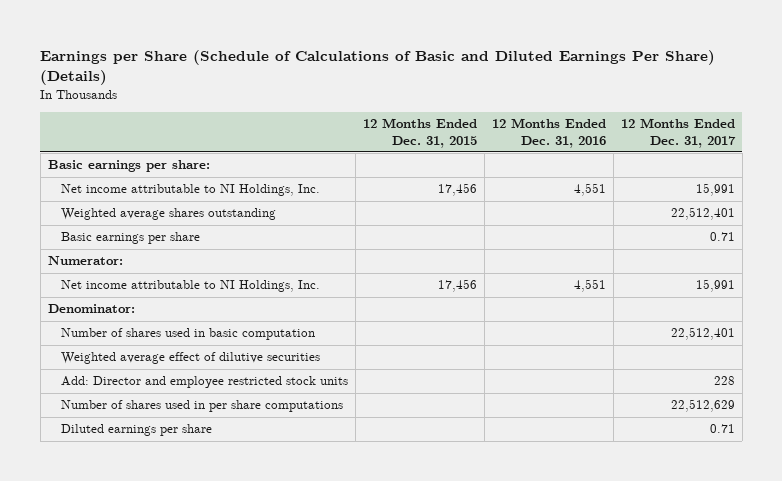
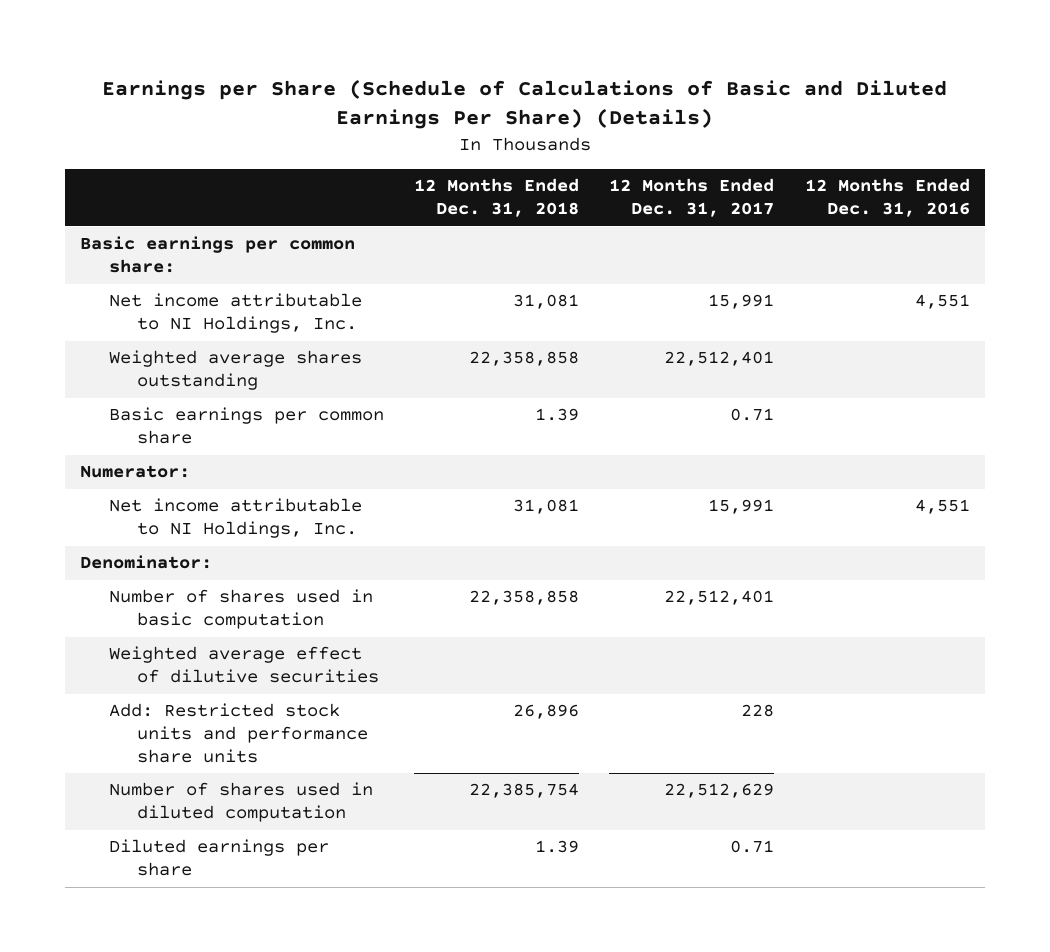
[362,118,477,148] 12 Months Ended Dec. 31, 2015 -> none
none -> [414,178,580,218] 12 Months Ended Dec. 31, 2018
[47,160,210,173] Basic earnings per share: -> [80,236,356,274] Basic earnings per common share:
[60,232,200,245] Basic earnings per share -> [108,407,384,445] Basic earnings per common share
[60,376,348,389] Add: Director and employee restricted stock units -> [108,703,369,764] Add: Restricted stock units and performance share units
[60,400,343,413] Number of shares used in per share computations -> [108,782,373,823] Number of shares used in diluted computation

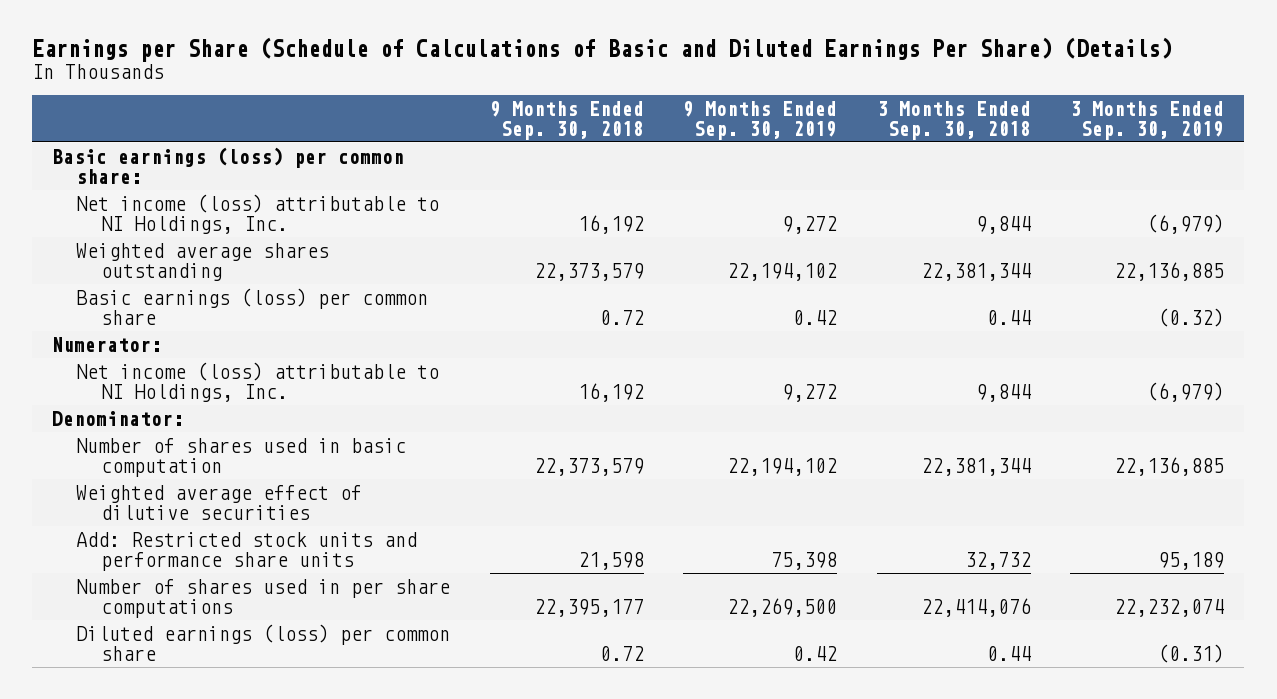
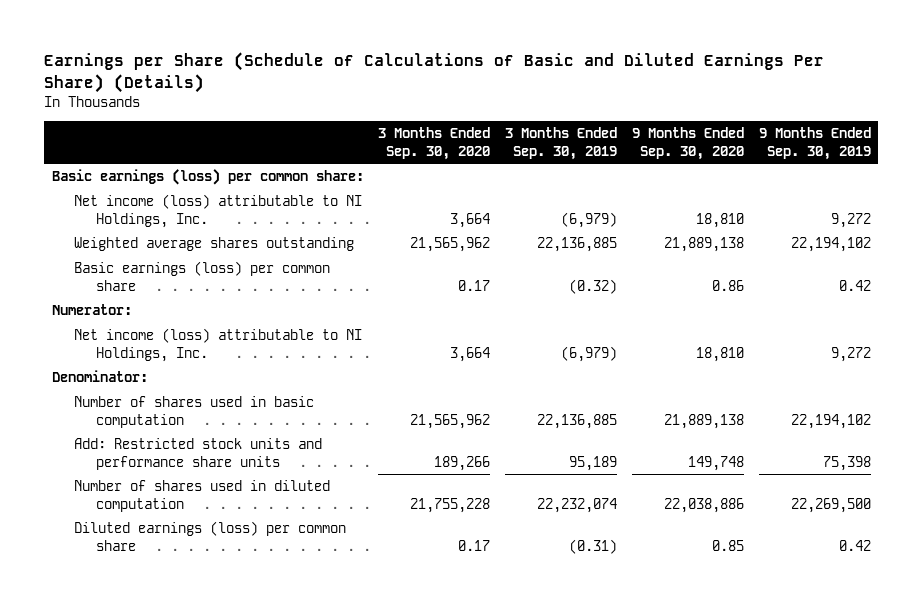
[489,101,644,140] 9 Months Ended Sep. 30, 2018 -> none
[876,101,1031,140] 3 Months Ended Sep. 30, 2018 -> none
none -> [378,127,491,161] 3 Months Ended Sep. 30, 2020
none -> [631,127,744,161] 9 Months Ended Sep. 30, 2020
[76,484,363,520] Weighted average effect of dilutive securities -> none
[76,578,451,618] Number of shares used in per share computations -> [73,480,330,512] Number of shares used in diluted computation

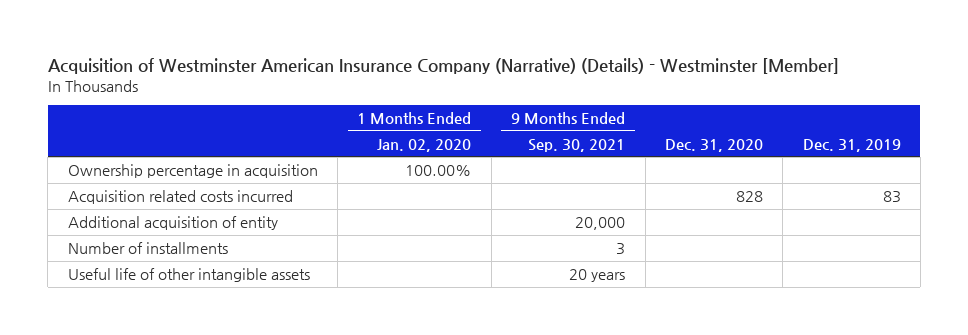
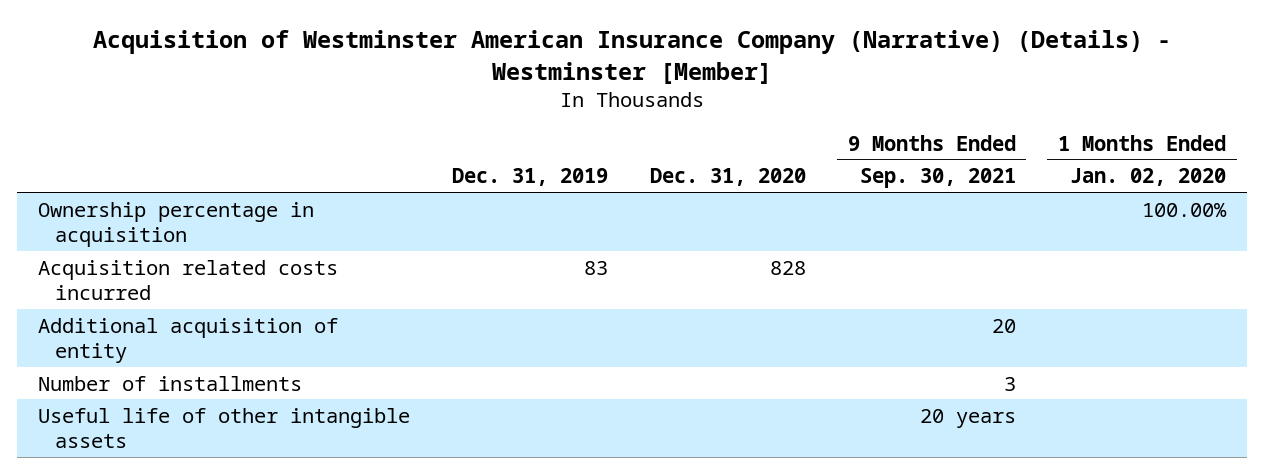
[575,216,626,230] 20,000 -> [991,318,1016,333] 20

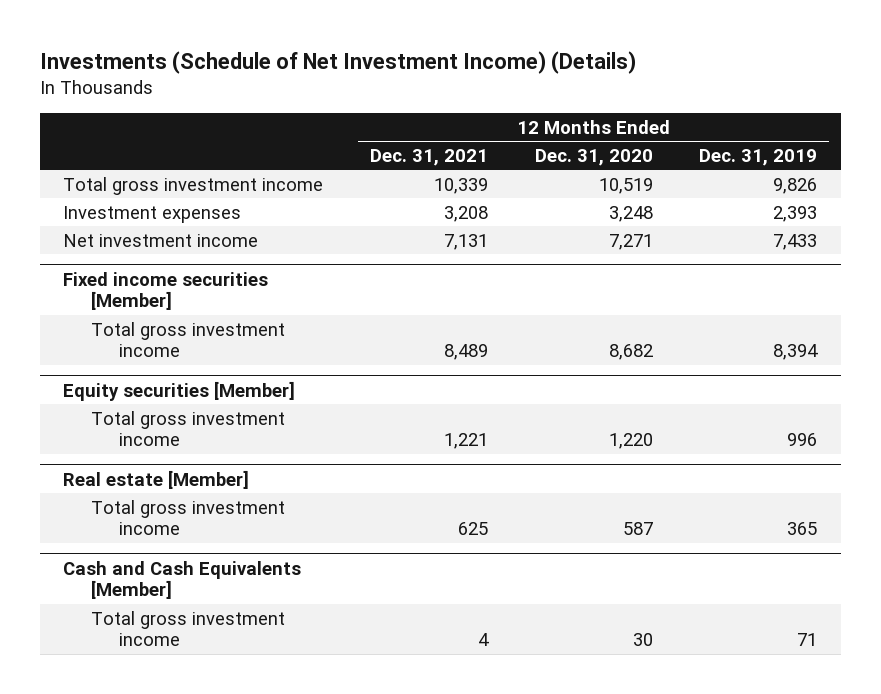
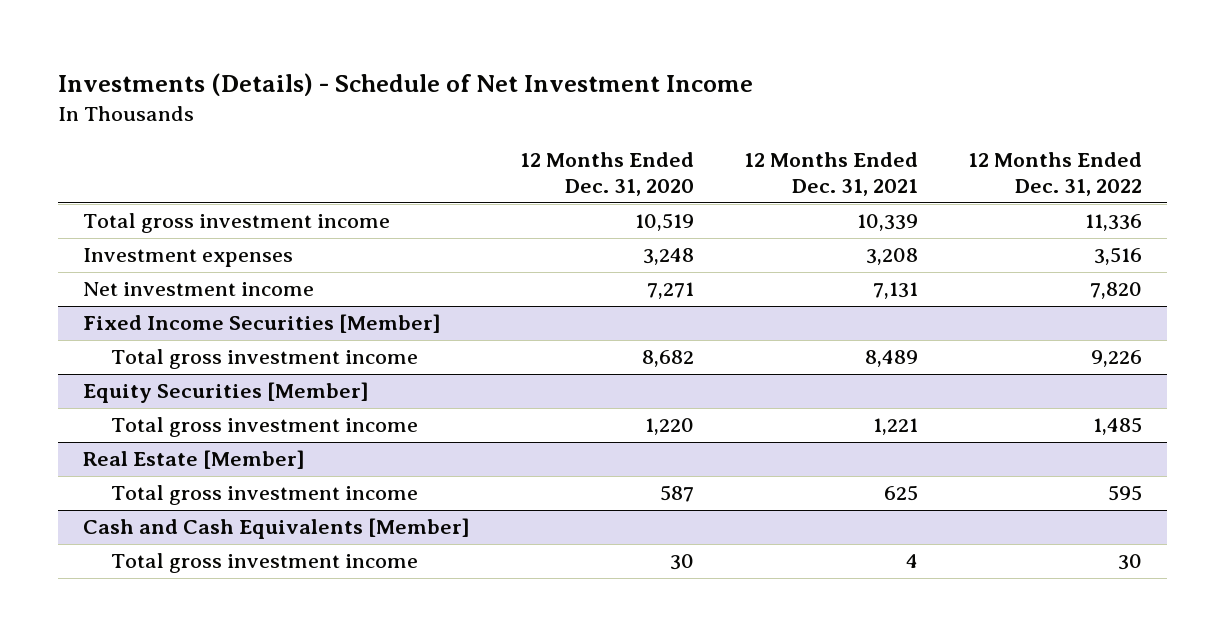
[39,50,636,74] Investments (Schedule of Net Investment Income) (Details) -> [58,72,754,96] Investments (Details) - Schedule of Net Investment Income
[699,148,818,166] Dec. 31, 2019 -> none
none -> [968,152,1143,197] 12 Months Ended Dec. 31, 2022
[63,271,269,311] Fixed income securities [Member] -> [83,314,442,334] Fixed Income Securities [Member]
[63,380,296,401] Equity securities [Member] -> [83,382,370,404] Equity Securities [Member]
[63,469,250,489] Real estate [Member] -> [83,450,306,470] Real Estate [Member]

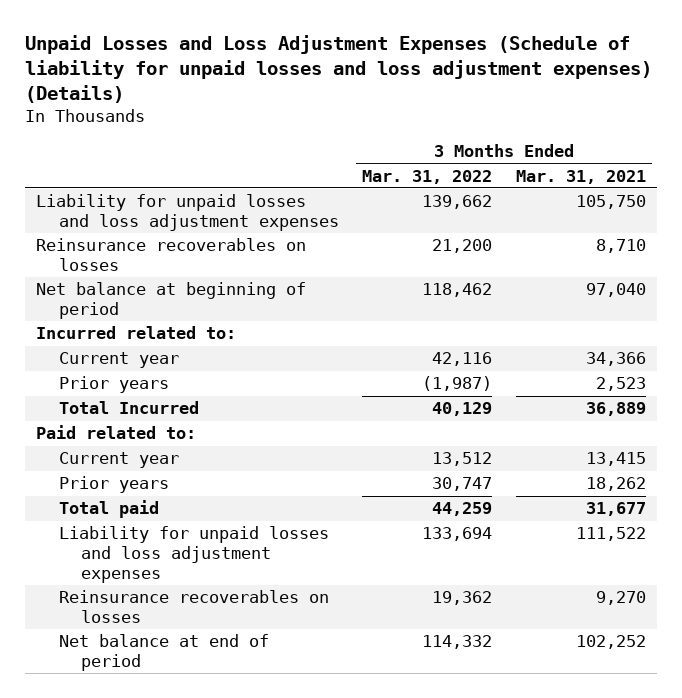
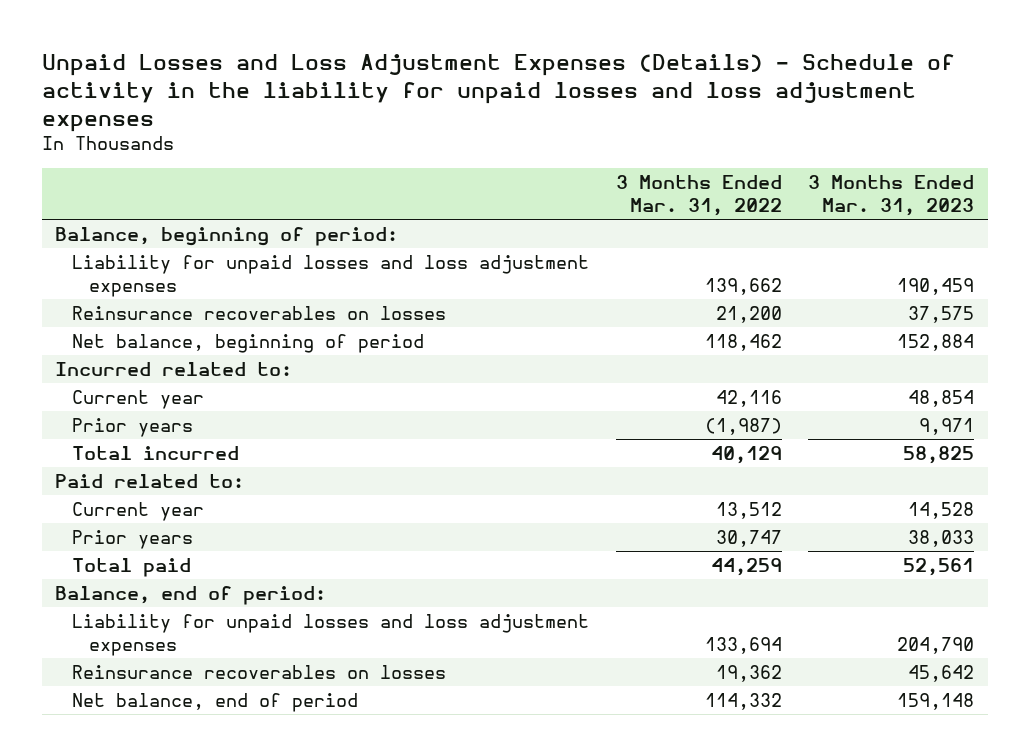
[24,34,652,104] Unpaid Losses and Loss Adjustment Expenses (Schedule of liability for unpaid losses and loss adjustment expenses) (Details) -> [42,54,956,132] Unpaid Losses and Loss Adjustment Expenses (Details) - Schedule of activity in the liability for unpaid losses and loss adjustment expenses
[515,169,646,184] Mar. 31, 2021 -> none
none -> [808,174,975,216] 3 Months Ended Mar. 31, 2023
none -> [55,226,399,246] Balance, beginning of period:
[36,282,307,320] Net balance at beginning of period -> [72,333,425,353] Net balance, beginning of period
[58,401,199,415] Total Incurred -> [72,445,240,460] Total incurred
none -> [55,585,327,605] Balance, end of period:
[58,634,269,672] Net balance at end of period -> [72,692,359,712] Net balance, end of period

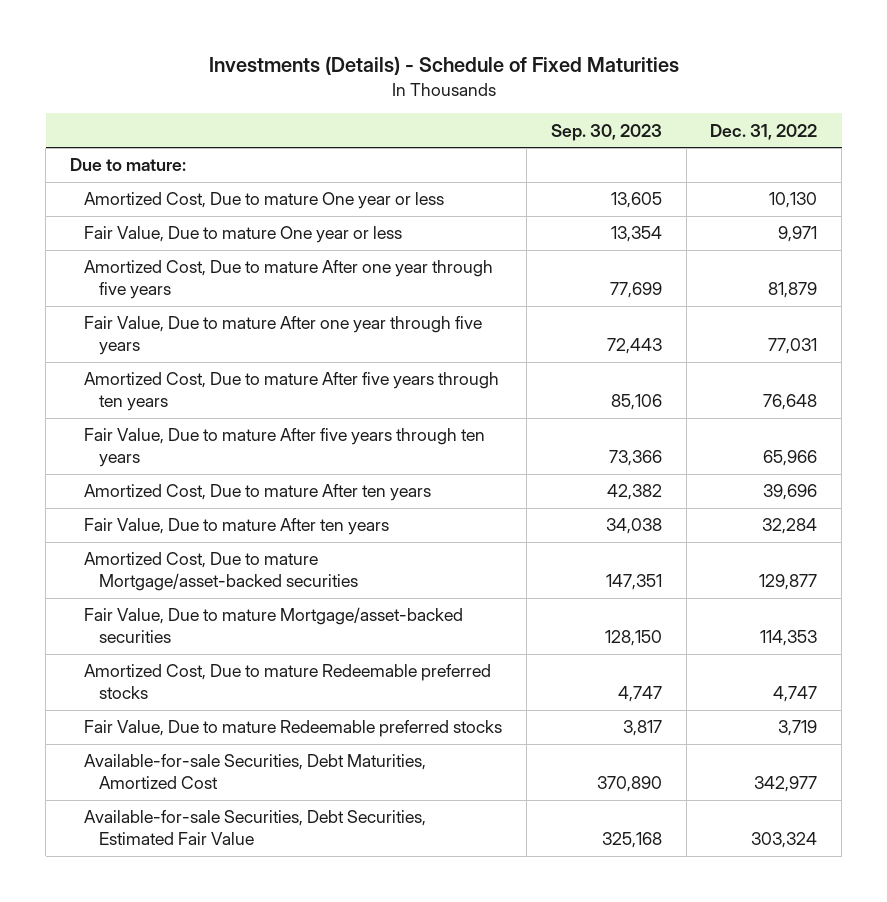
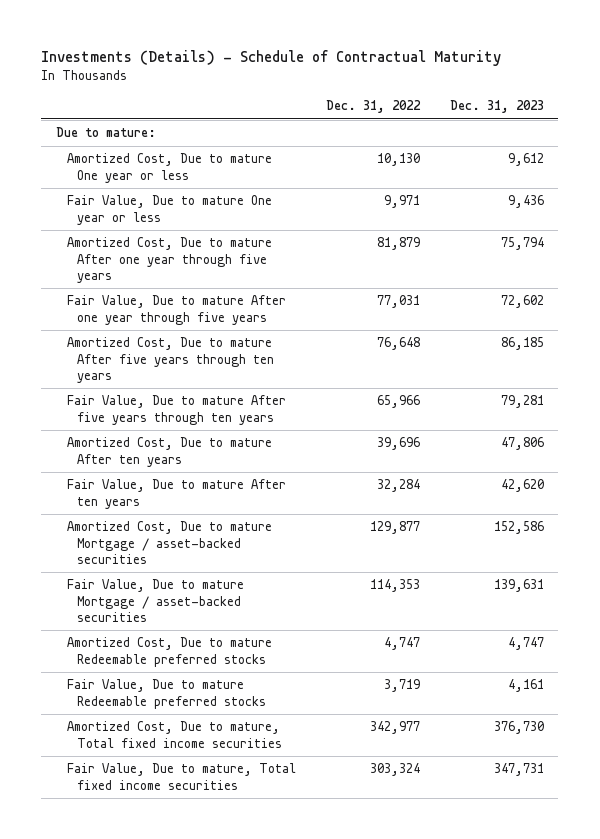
[208,56,679,76] Investments (Details) - Schedule of Fixed Maturities -> [41,49,502,66] Investments (Details) - Schedule of Contractual Maturity
[550,123,662,141] Sep. 30, 2023 -> none
none -> [449,100,544,114] Dec. 31, 2023
[84,552,359,592] Amortized Cost, Due to mature Mortgage/asset-backed securities -> [66,521,272,564] Amortized Cost, Due to mature Mortgage / asset-backed securities
[84,607,464,644] Fair Value, Due to mature Mortgage/asset-backed securities -> [66,579,244,622] Fair Value, Due to mature Mortgage / asset-backed securities
[84,754,427,790] Available-for-sale Securities, Debt Maturities, Amortized Cost -> [66,721,283,748] Amortized Cost, Due to mature, Total fixed income securities
[84,810,427,846] Available-for-sale Securities, Debt Securities, Estimated Fair Value -> [66,763,296,790] Fair Value, Due to mature, Total fixed income securities

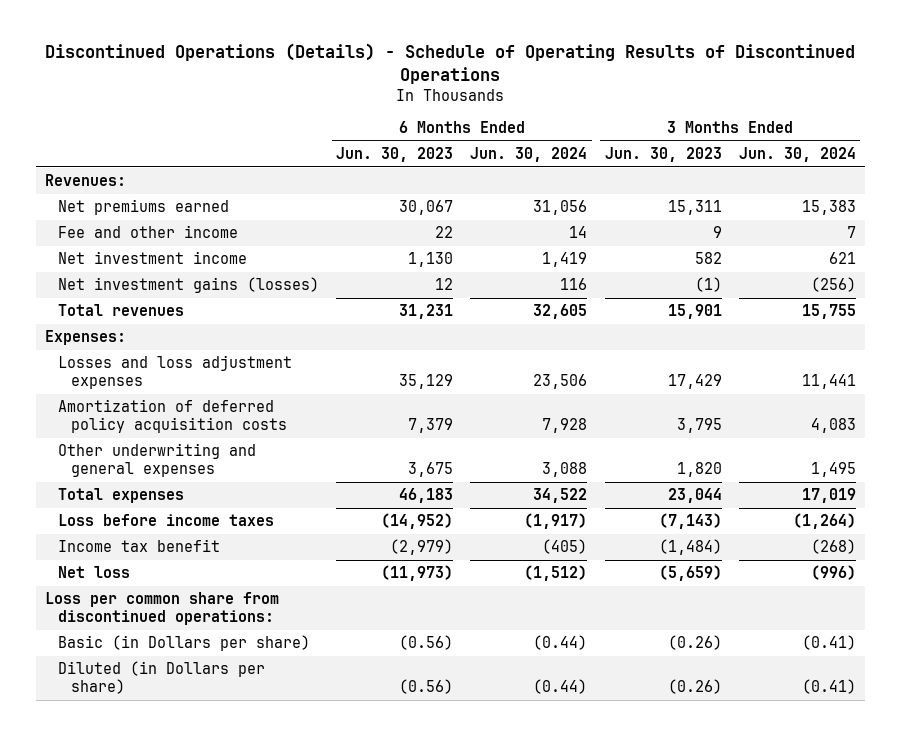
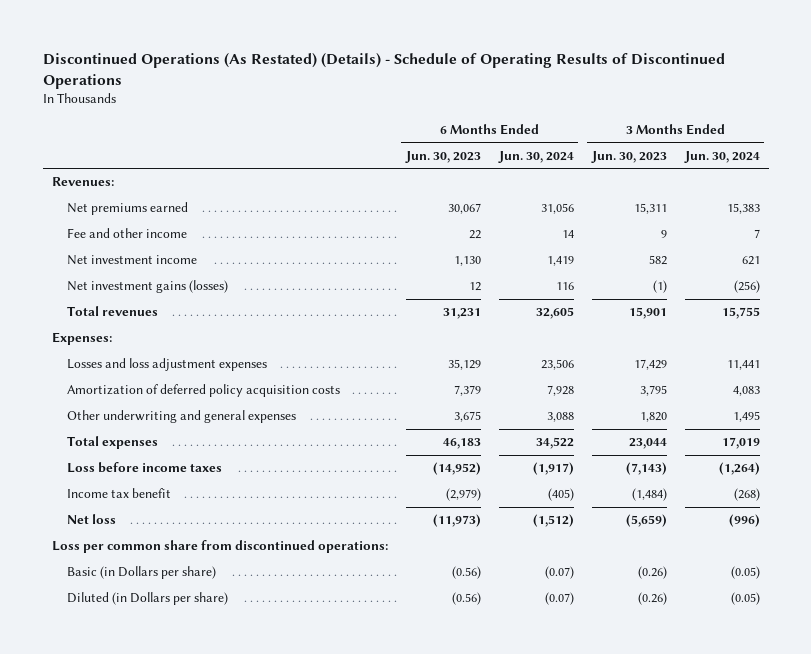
[45,43,856,85] Discontinued Operations (Details) - Schedule of Operating Results of Discontinued Operations -> [42,52,725,89] Discontinued Operations (As Restated) (Details) - Schedule of Operating Results of Discontinued Operations
[533,635,588,651] (0.44) -> [544,566,574,580] (0.07)
[802,635,857,651] (0.41) -> [730,566,760,580] (0.05)
[533,679,588,695] (0.44) -> [544,592,574,606] (0.07)
[802,679,857,695] (0.41) -> [730,592,760,606] (0.05)

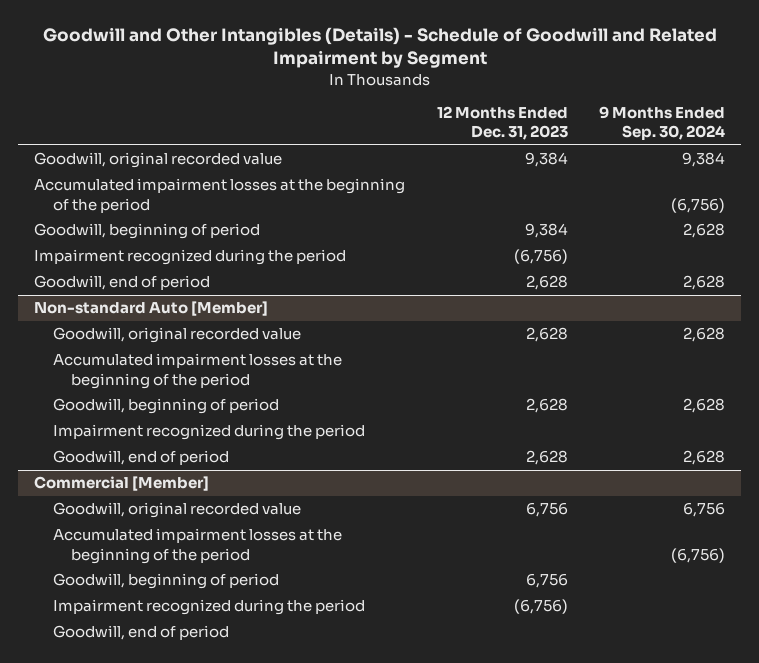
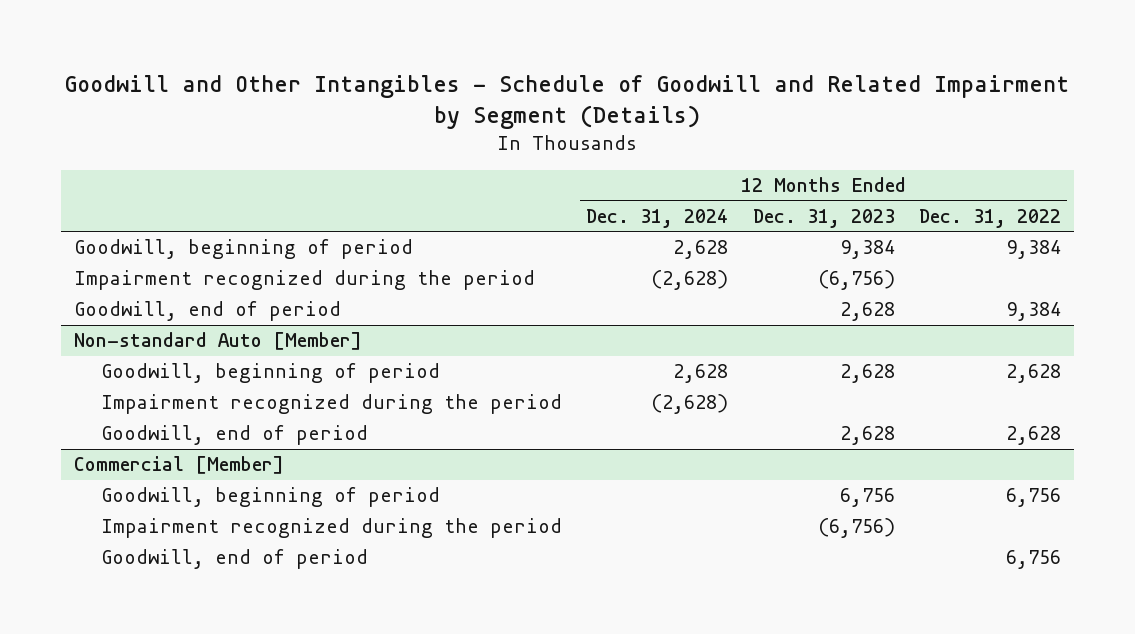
[42,27,717,69] Goodwill and Other Intangibles (Details) - Schedule of Goodwill and Related Impairment by Segment -> [64,75,1070,130] Goodwill and Other Intangibles - Schedule of Goodwill and Related Impairment by Segment (Details)
[599,105,726,141] 9 Months Ended Sep. 30, 2024 -> none
none -> [586,208,729,228] Dec. 31, 2024
none -> [919,208,1062,228] Dec. 31, 2022
[33,152,282,169] Goodwill, original recorded value -> none
[33,178,405,213] Accumulated impairment losses at the beginning of the period -> none
[52,327,301,344] Goodwill, original recorded value -> none
[52,353,342,389] Accumulated impairment losses at the beginning of the period -> none
[52,502,301,519] Goodwill, original recorded value -> none
[52,528,342,564] Accumulated impairment losses at the beginning of the period -> none

